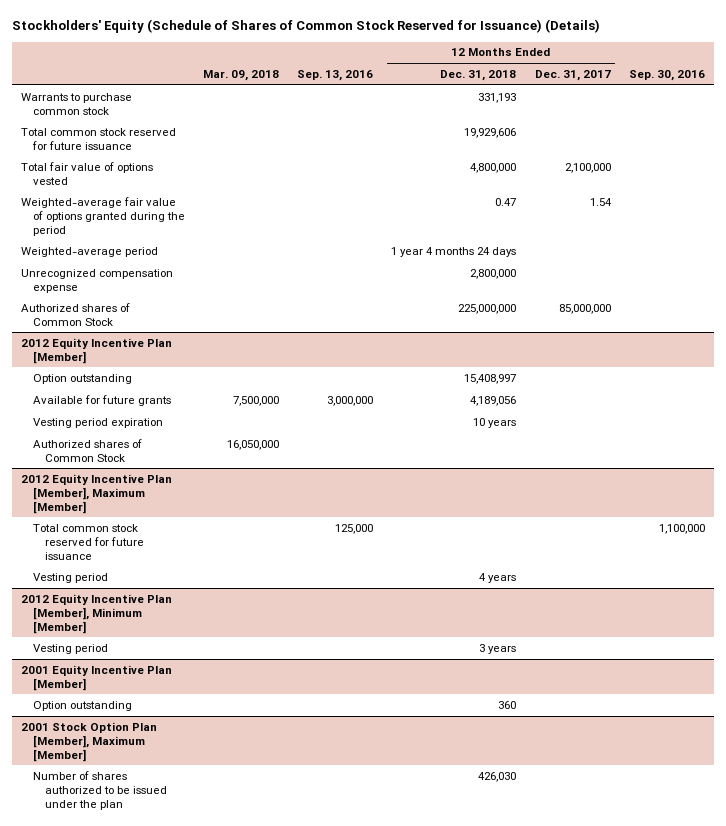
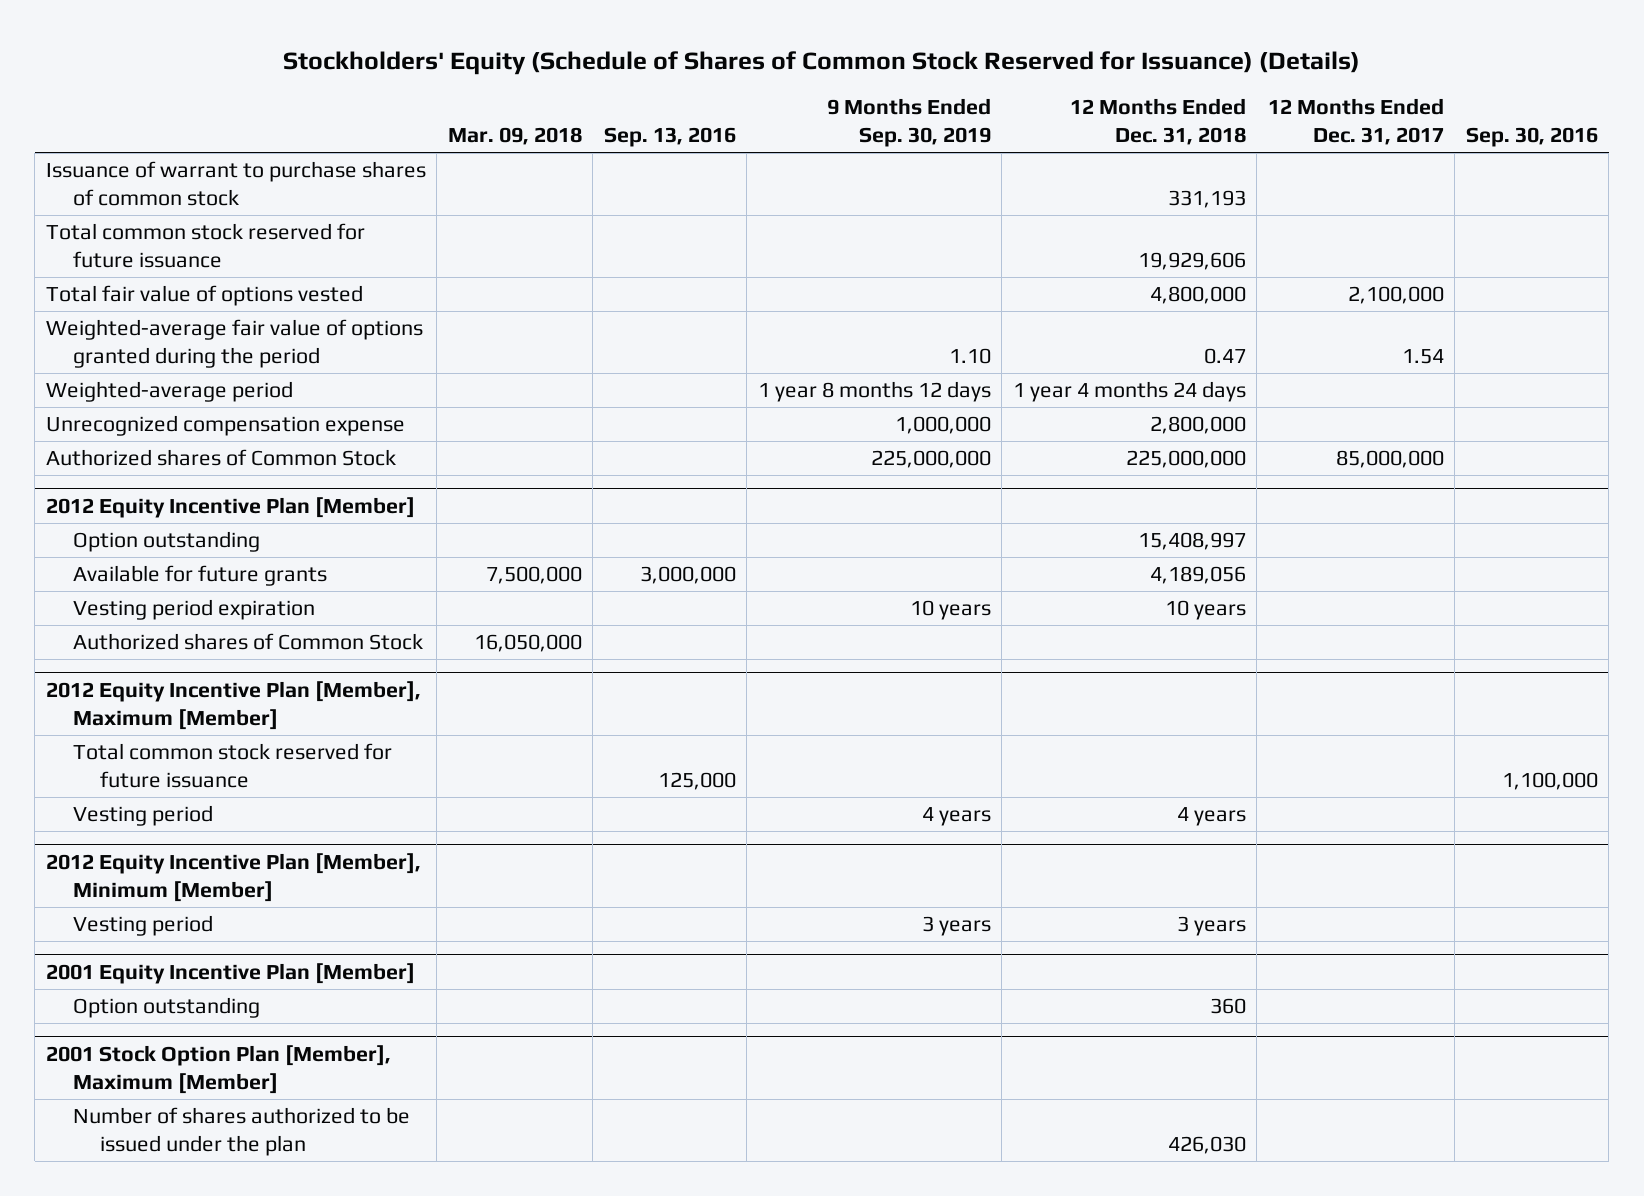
none -> [826,98,991,148] 9 Months Ended Sep. 30, 2019
[21,92,133,115] Warrants to purchase common stock -> [45,161,426,206] Issuance of warrant to purchase shares of common stock

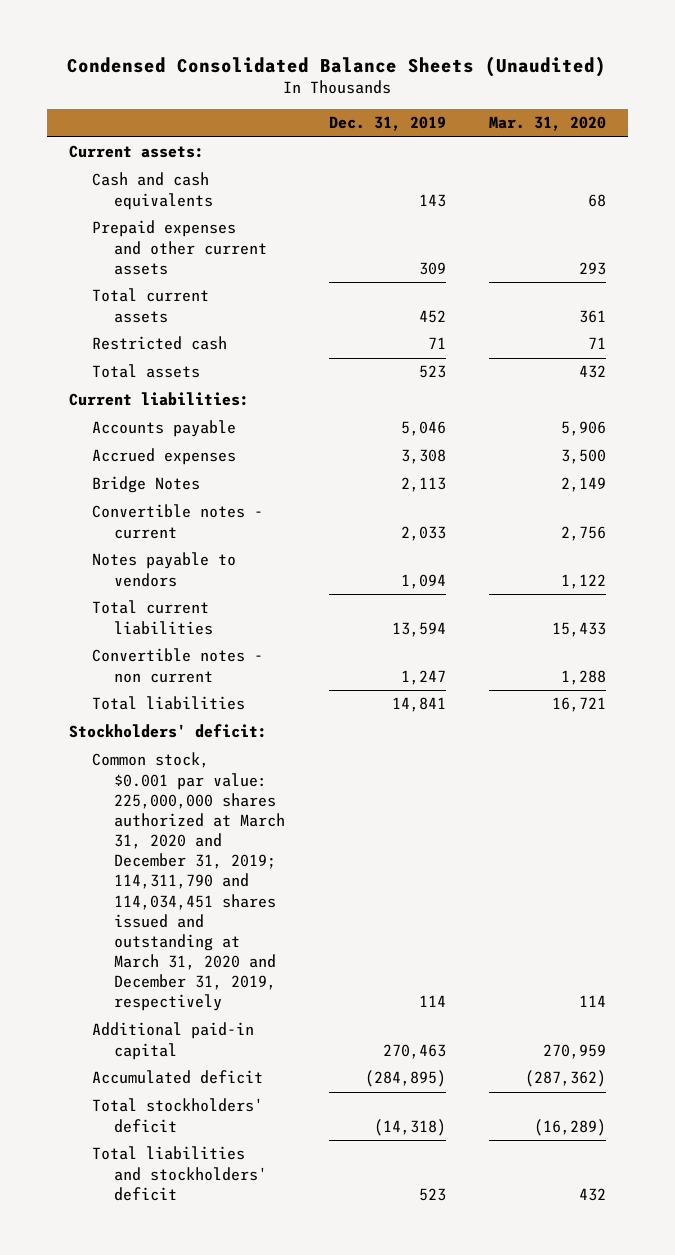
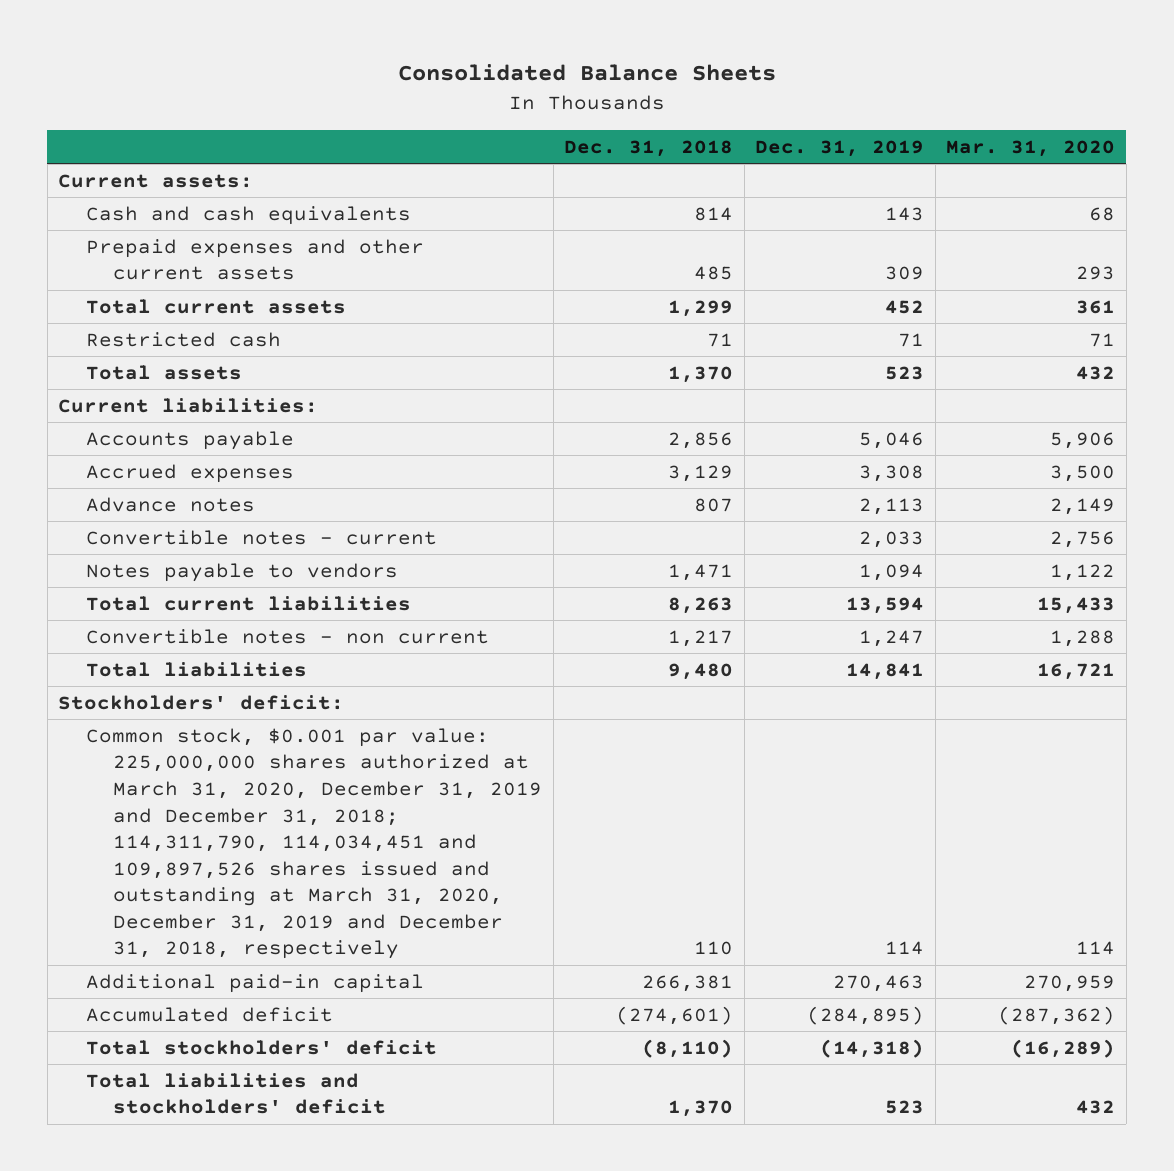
[67,55,607,77] Condensed Consolidated Balance Sheets (Unaudited) -> [397,64,776,82] Consolidated Balance Sheets
none -> [564,139,734,157] Dec. 31, 2018
[91,476,200,494] Bridge Notes -> [85,496,255,512] Advance notes
[91,752,286,1012] Common stock, $0.001 par value: 225,000,000 shares authorized at March 31, 2020 and December 31, 2019; 114,311,790 and 114,034,451 shares issued and outstanding at March 31, 2020 and December 31, 2019, respectively -> [85,727,543,960] Common stock, $0.001 par value: 225,000,000 shares authorized at March 31, 2020, December 31, 2019 and December 31, 2018; 114,311,790, 114,034,451 and 109,897,526 shares issued and outstanding at March 31, 2020, December 31, 2019 and December 31, 2018, respectively

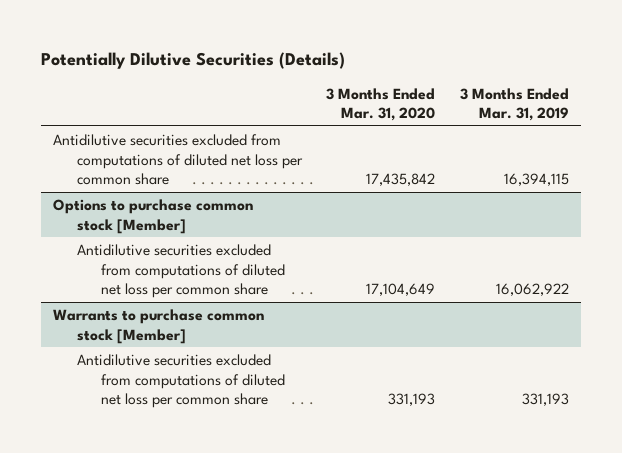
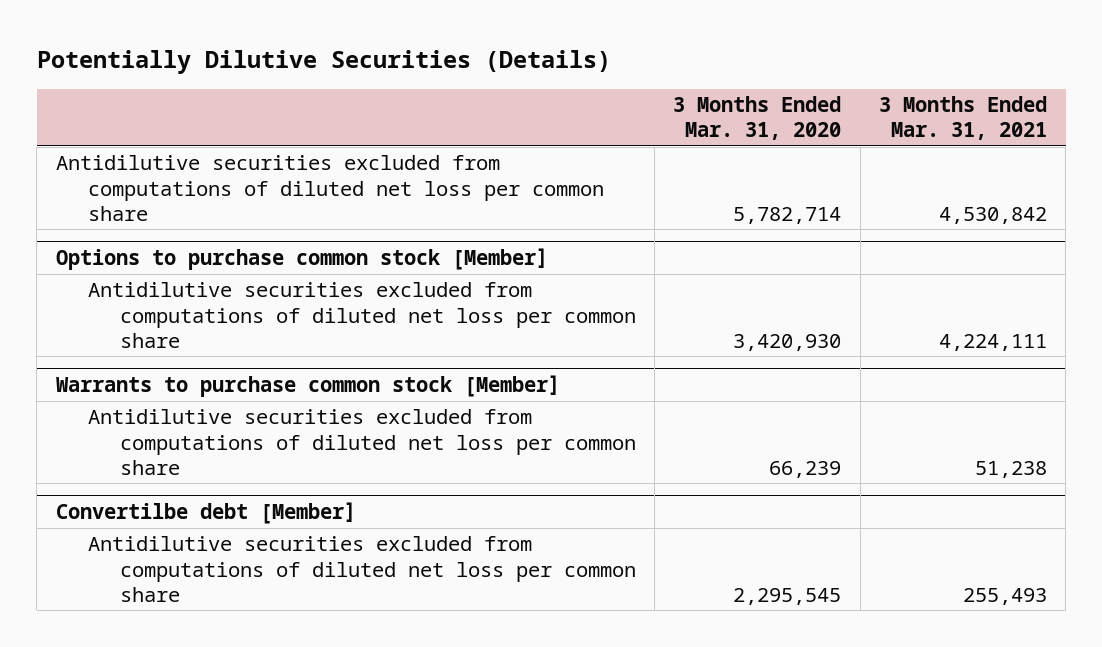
[459,87,569,122] 3 Months Ended Mar. 31, 2019 -> none
none -> [878,96,1047,141] 3 Months Ended Mar. 31, 2021
[366,173,436,187] 17,435,842 -> [733,206,842,224] 5,782,714
[366,283,436,297] 17,104,649 -> [733,333,842,351] 3,420,930
[388,393,436,407] 331,193 -> [769,460,842,478] 66,239
none -> [55,501,356,524] Convertilbe debt [Member]
none -> [87,536,636,602] Antidilutive securities excluded from computations of diluted net loss per common share

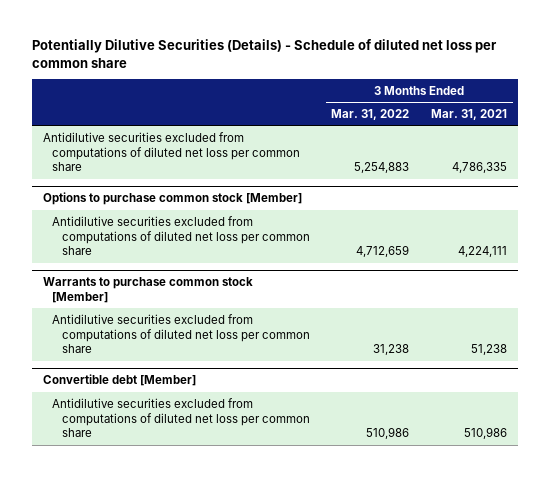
[36,50,611,75] Potentially Dilutive Securities (Details) -> [31,38,497,68] Potentially Dilutive Securities (Details) - Schedule of diluted net loss per common share
[673,96,842,141] 3 Months Ended Mar. 31, 2020 -> none
none -> [331,109,410,121] Mar. 31, 2022
[938,206,1047,224] 4,530,842 -> [452,162,508,174] 4,786,335
[55,501,356,524] Convertilbe debt [Member] -> [42,374,196,387] Convertible debt [Member]
[962,587,1047,605] 255,493 -> [464,427,508,440] 510,986

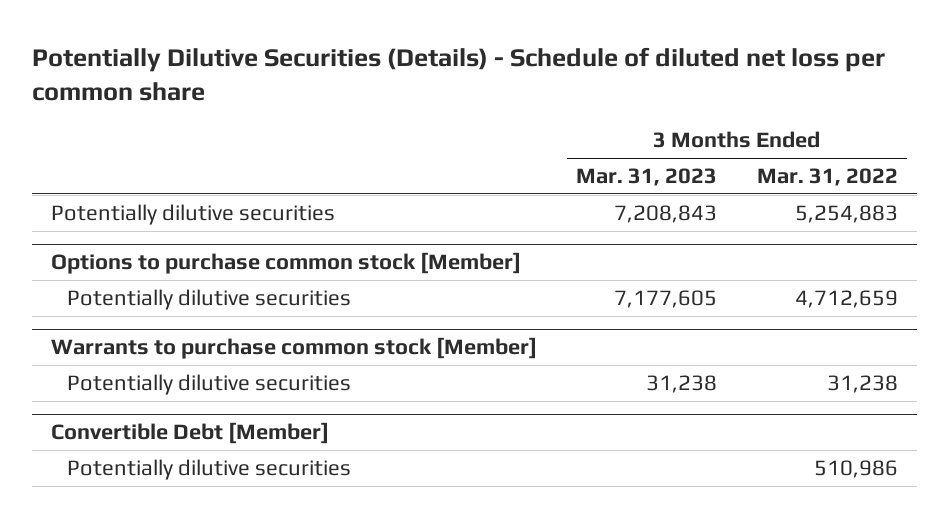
[431,109,508,121] Mar. 31, 2021 -> none
none -> [576,168,718,187] Mar. 31, 2023
[42,131,301,172] Antidilutive securities excluded from computations of diluted net loss per common share -> [51,204,336,226] Potentially dilutive securities
[52,215,310,256] Antidilutive securities excluded from computations of diluted net loss per common share -> [67,289,352,311] Potentially dilutive securities
[52,313,310,354] Antidilutive securities excluded from computations of diluted net loss per common share -> [67,374,352,396] Potentially dilutive securities
[42,374,196,387] Convertible debt [Member] -> [51,422,330,445] Convertible Debt [Member]
[52,397,310,438] Antidilutive securities excluded from computations of diluted net loss per common share -> [67,459,352,481] Potentially dilutive securities

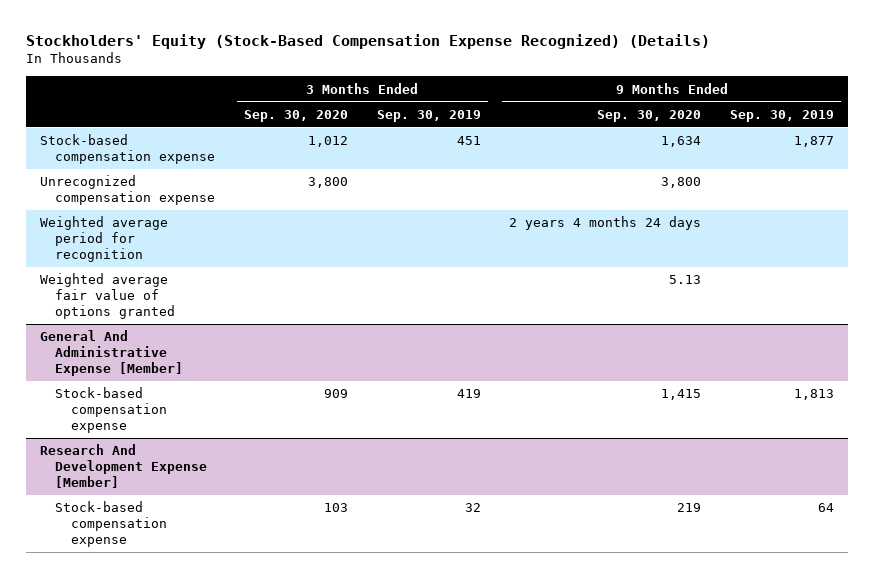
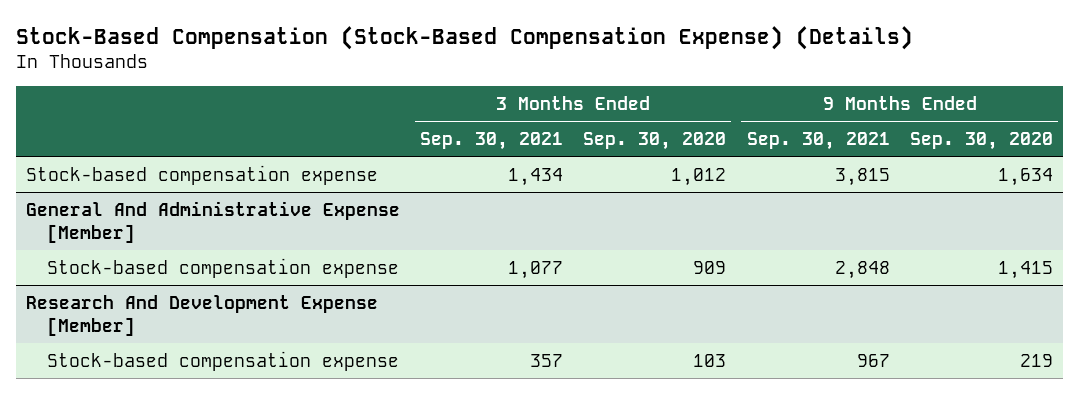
[25,33,710,49] Stockholders' Equity (Stock-Based Compensation Expense Recognized) (Details) -> [15,25,913,50] Stock-Based Compensation (Stock-Based Compensation Expense) (Details)
[376,109,481,122] Sep. 30, 2019 -> none
[729,109,834,122] Sep. 30, 2019 -> none
none -> [420,131,564,150] Sep. 30, 2021
none -> [746,131,890,150] Sep. 30, 2021
[40,175,216,205] Unrecognized compensation expense -> none
[40,216,169,262] Weighted average period for recognition -> none
[40,273,176,319] Weighted average fair value of options granted -> none

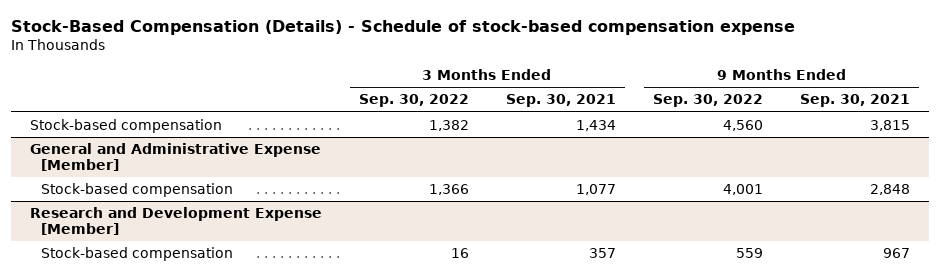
[15,25,913,50] Stock-Based Compensation (Stock-Based Compensation Expense) (Details) -> [11,20,796,36] Stock-Based Compensation (Details) - Schedule of stock-based compensation expense
[583,131,727,150] Sep. 30, 2020 -> none
[909,131,1053,150] Sep. 30, 2020 -> none
none -> [358,94,469,108] Sep. 30, 2022
none -> [653,94,764,108] Sep. 30, 2022
[25,164,378,185] Stock-based compensation expense -> [29,118,222,133] Stock-based compensation
[25,200,400,243] General And Administrative Expense [Member] -> [29,142,321,172] General and Administrative Expense [Member]
[47,257,400,278] Stock-based compensation expense -> [41,182,234,197] Stock-based compensation
[25,294,378,336] Research And Development Expense [Member] -> [29,206,322,236] Research and Development Expense [Member]
[47,350,400,371] Stock-based compensation expense -> [41,246,234,261] Stock-based compensation

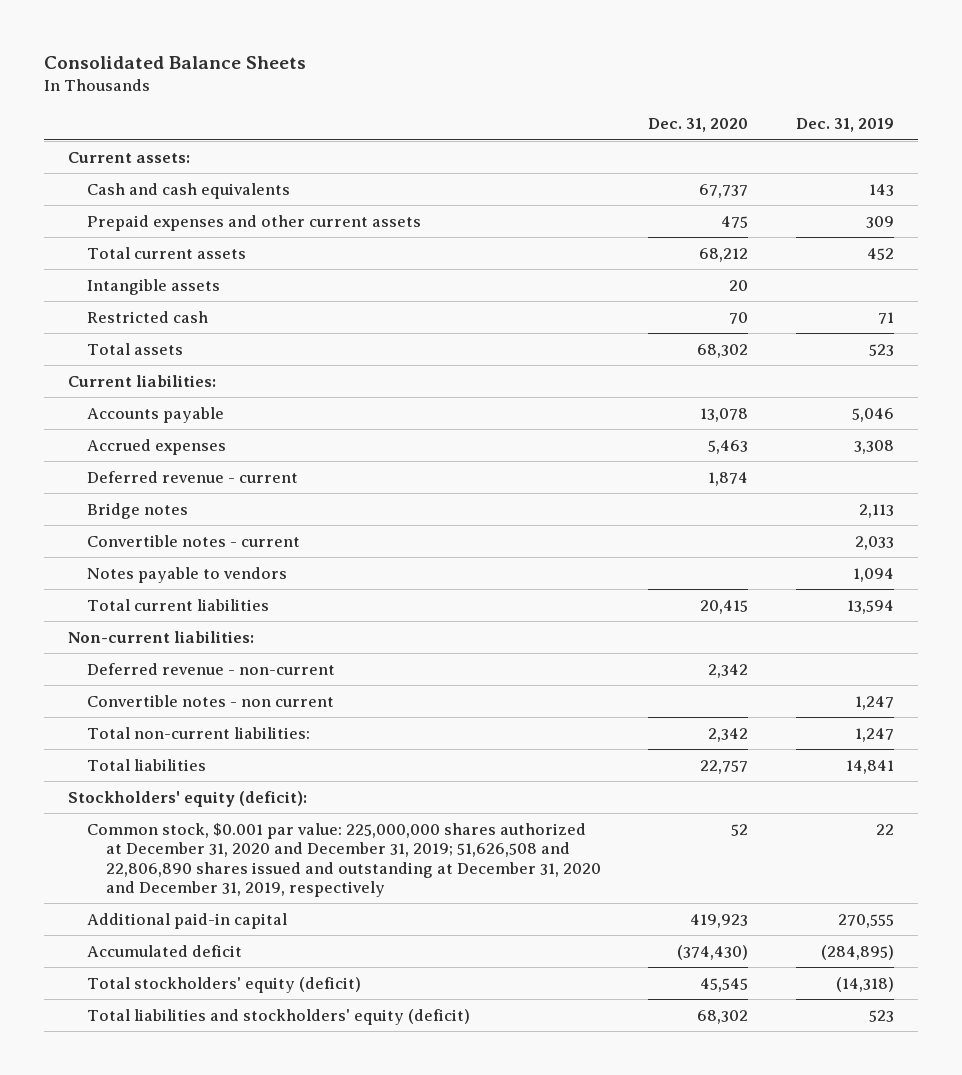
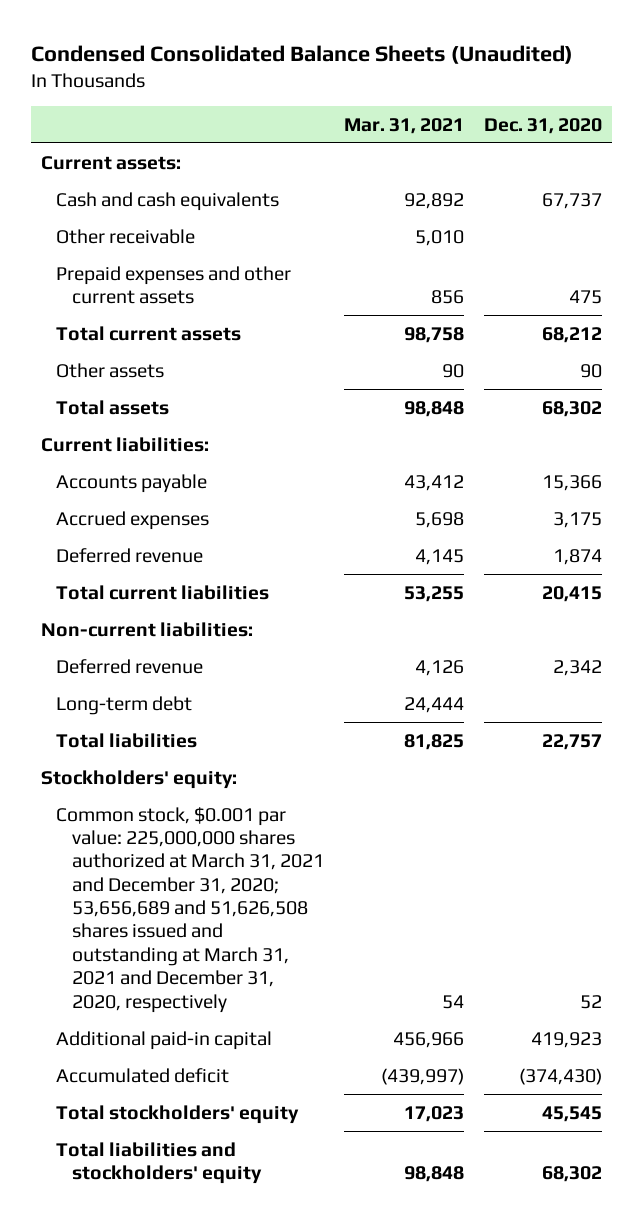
[43,56,306,70] Consolidated Balance Sheets -> [30,44,573,64] Condensed Consolidated Balance Sheets (Unaudited)
[796,118,895,133] Dec. 31, 2019 -> none
none -> [343,117,464,134] Mar. 31, 2021
none -> [56,228,196,244] Other receivable
[86,278,220,295] Intangible assets -> none
[86,310,208,323] Restricted cash -> none
none -> [56,362,165,378] Other assets
[86,502,188,519] Bridge notes -> none
[86,534,300,547] Convertible notes - current -> none
[86,566,287,583] Notes payable to vendors -> none
[700,407,749,422] 13,078 -> [542,474,603,491] 15,366
[708,439,749,454] 5,463 -> [553,511,603,528] 3,175
[86,470,298,483] Deferred revenue - current -> [56,547,204,563] Deferred revenue
[86,694,334,707] Convertible notes - non current -> none
[86,726,310,739] Total non-current liabilities: -> none
[86,662,335,675] Deferred revenue - non-current -> [56,658,204,674] Deferred revenue
none -> [56,695,193,715] Long-term debt
[67,790,307,807] Stockholders' equity (deficit): -> [40,769,237,789] Stockholders' equity:
[86,822,601,897] Common stock, $0.001 par value: 225,000,000 shares authorized at December 31, 2020 and December 31, 2019; 51,626,508 and 22,806,890 shares issued and outstanding at December 31, 2020 and December 31, 2019, respectively -> [56,806,324,1013] Common stock, $0.001 par value: 225,000,000 shares authorized at March 31, 2021 and December 31, 2020; 53,656,689 and 51,626,508 shares issued and outstanding at March 31, 2021 and December 31, 2020, respectively
[86,976,361,993] Total stockholders' equity (deficit) -> [56,1104,300,1124] Total stockholders' equity
[86,1008,470,1025] Total liabilities and stockholders' equity (deficit) -> [56,1141,262,1185] Total liabilities and stockholders' equity

